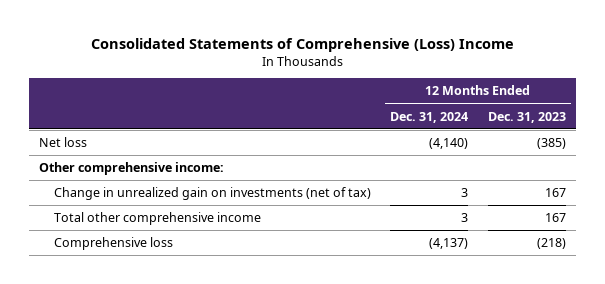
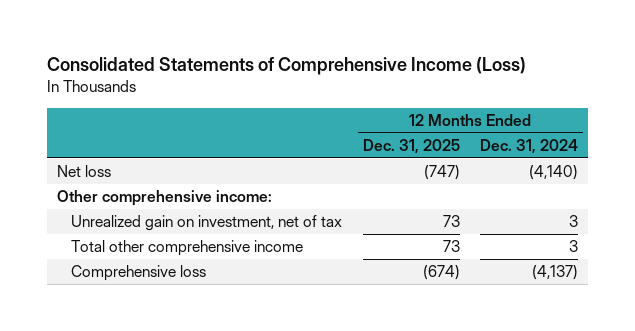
[90,37,514,52] Consolidated Statements of Comprehensive (Loss) Income -> [47,57,527,76] Consolidated Statements of Comprehensive Income (Loss)
[488,111,567,123] Dec. 31, 2023 -> none
none -> [362,138,460,154] Dec. 31, 2025
[53,187,371,201] Change in unrealized gain on investments (net of tax) -> [71,215,343,232] Unrealized gain on investment, net of tax

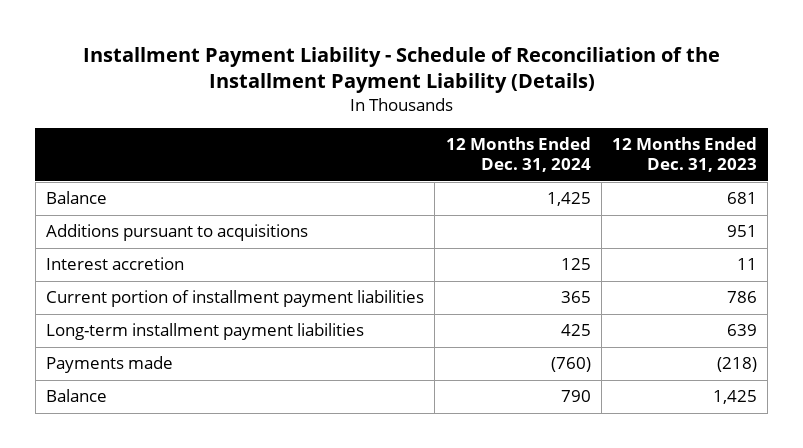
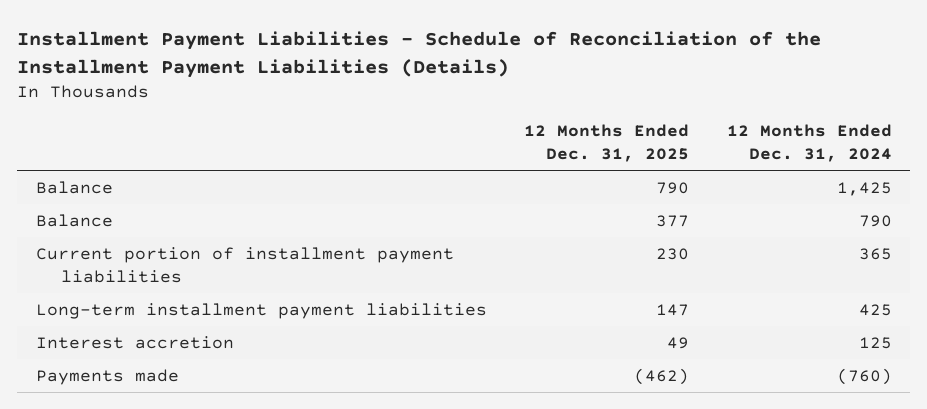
[82,46,720,93] Installment Payment Liability - Schedule of Reconciliation of the Installment Payment Liability (Details) -> [17,30,822,78] Installment Payment Liabilities - Schedule of Reconciliation of the Installment Payment Liabilities (Details)
[612,137,758,173] 12 Months Ended Dec. 31, 2023 -> none
none -> [524,124,690,163] 12 Months Ended Dec. 31, 2025
[46,224,309,242] Additions pursuant to acquisitions -> none
[46,389,108,403] Balance -> [35,213,113,227] Balance
[46,257,185,271] Interest accretion -> [35,335,234,349] Interest accretion

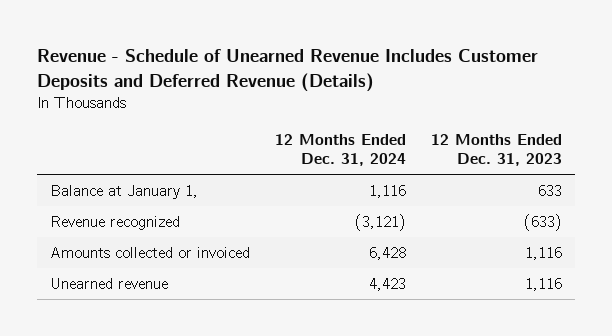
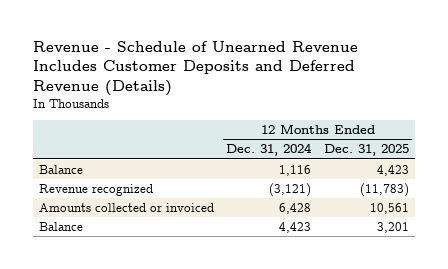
[431,134,563,167] 12 Months Ended Dec. 31, 2023 -> none
none -> [323,144,409,157] Dec. 31, 2025
[50,185,199,200] Balance at January 1, -> [38,164,83,174] Balance
[50,278,169,290] Unearned revenue -> [38,221,83,231] Balance

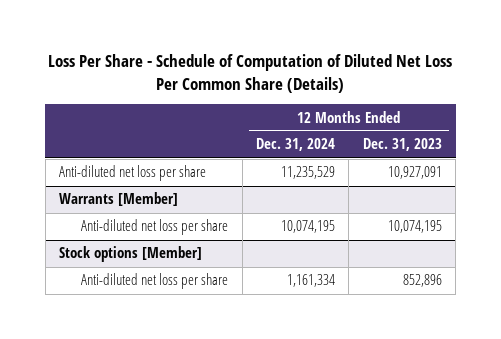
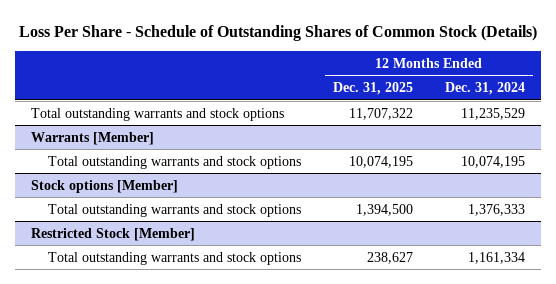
[48,54,453,93] Loss Per Share - Schedule of Computation of Diluted Net Loss Per Common Share (Details) -> [19,24,538,41] Loss Per Share - Schedule of Outstanding Shares of Common Stock (Details)
[362,138,442,152] Dec. 31, 2023 -> none
none -> [332,81,413,95] Dec. 31, 2025
[58,165,206,182] Anti-diluted net loss per share -> [31,107,285,121] Total outstanding warrants and stock options
[81,219,229,236] Anti-diluted net loss per share -> [47,155,301,169] Total outstanding warrants and stock options
none -> [47,203,301,217] Total outstanding warrants and stock options
none -> [31,227,196,241] Restricted Stock [Member]
[81,273,229,290] Anti-diluted net loss per share -> [47,251,301,265] Total outstanding warrants and stock options

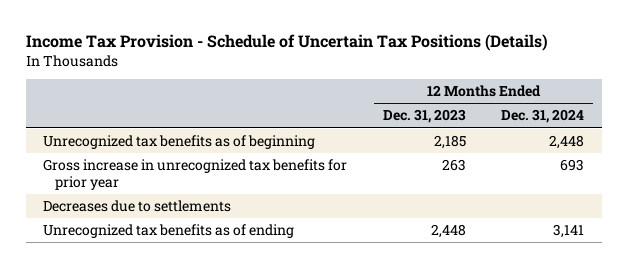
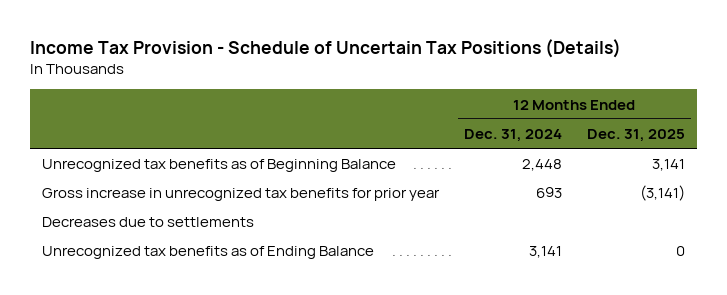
[382,109,466,124] Dec. 31, 2023 -> none
none -> [586,128,685,142] Dec. 31, 2025
[43,135,316,150] Unrecognized tax benefits as of beginning -> [42,159,397,173] Unrecognized tax benefits as of Beginning Balance
[43,224,295,239] Unrecognized tax benefits as of ending -> [42,246,375,260] Unrecognized tax benefits as of Ending Balance

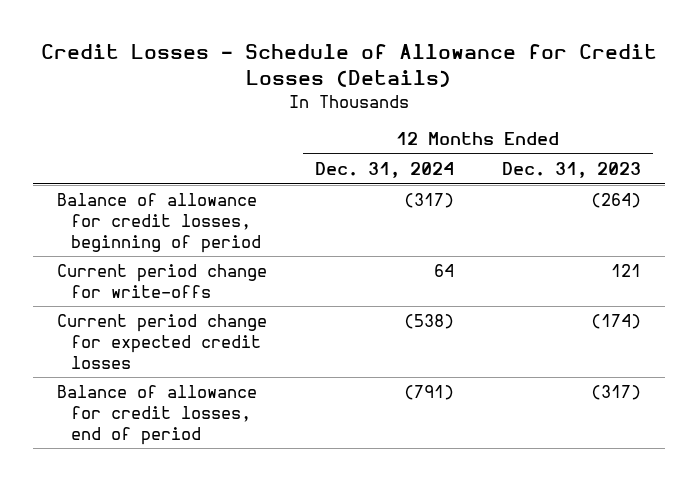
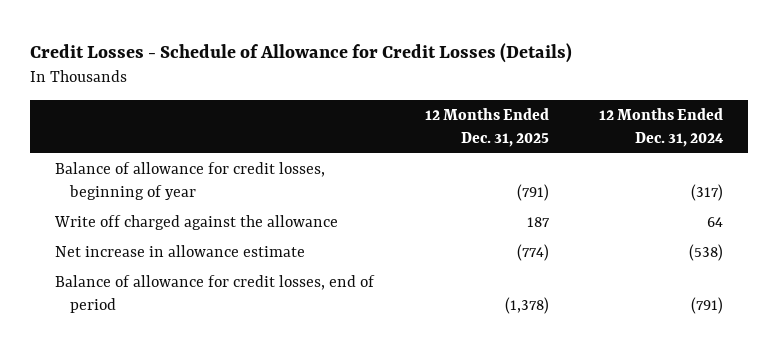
[501,162,641,179] Dec. 31, 2023 -> none
none -> [424,108,549,147] 12 Months Ended Dec. 31, 2025
[57,193,261,253] Balance of allowance for credit losses, beginning of period -> [55,162,326,200] Balance of allowance for credit losses, beginning of year
[57,264,268,298] Current period change for write-offs -> [54,215,339,231] Write off charged against the allowance
[57,314,268,369] Current period change for expected credit losses -> [55,245,306,258] Net increase in allowance estimate

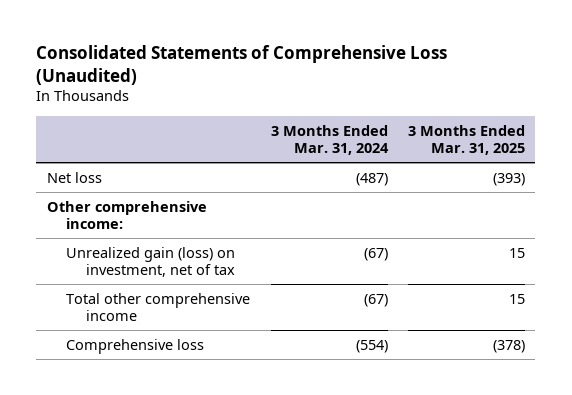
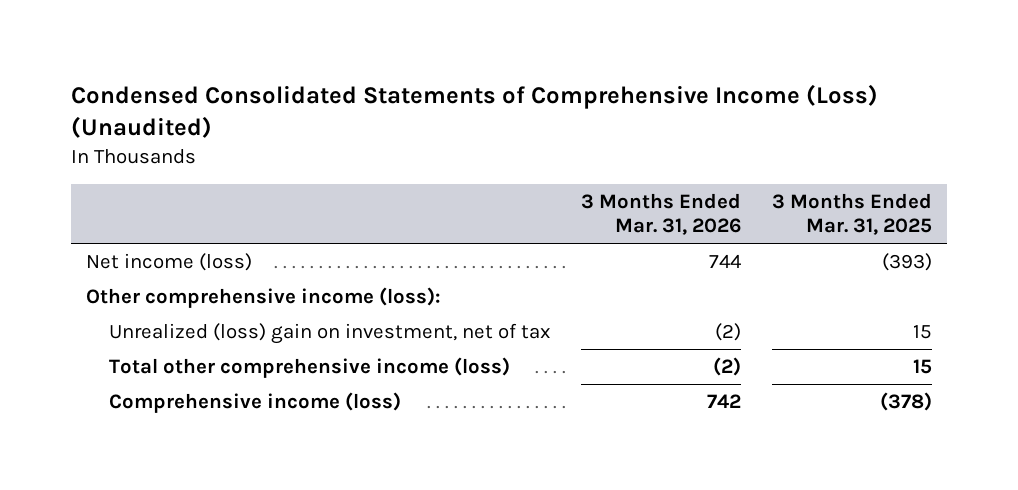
[36,45,448,85] Consolidated Statements of Comprehensive Loss (Unaudited) -> [70,83,878,139] Condensed Consolidated Statements of Comprehensive Income (Loss) (Unaudited)
[270,124,389,156] 3 Months Ended Mar. 31, 2024 -> none
none -> [581,192,742,236] 3 Months Ended Mar. 31, 2026
[46,171,102,183] Net loss -> [86,253,253,272] Net income (loss)
[46,200,207,230] Other comprehensive income: -> [86,287,442,309] Other comprehensive income (loss):
[66,246,236,278] Unrealized gain (loss) on investment, net of tax -> [109,323,551,345] Unrealized (loss) gain on investment, net of tax
[66,292,251,322] Total other comprehensive income -> [109,357,511,379] Total other comprehensive income (loss)
[66,338,205,354] Comprehensive loss -> [109,392,402,414] Comprehensive income (loss)

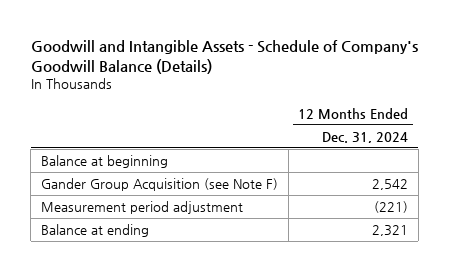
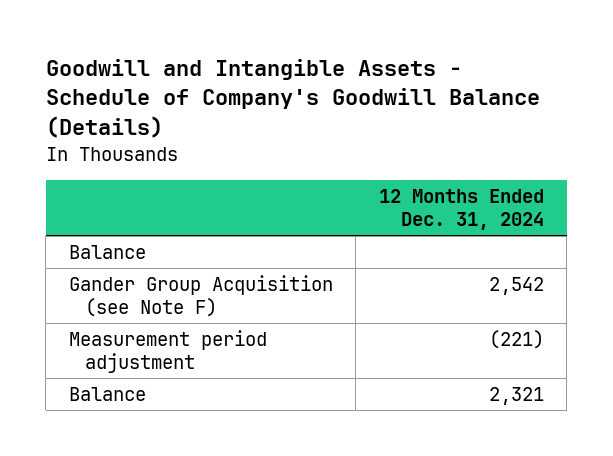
[40,155,168,169] Balance at beginning -> [68,245,146,260] Balance
[40,224,149,238] Balance at ending -> [68,387,146,402] Balance

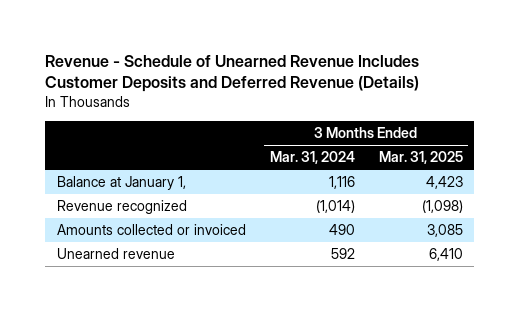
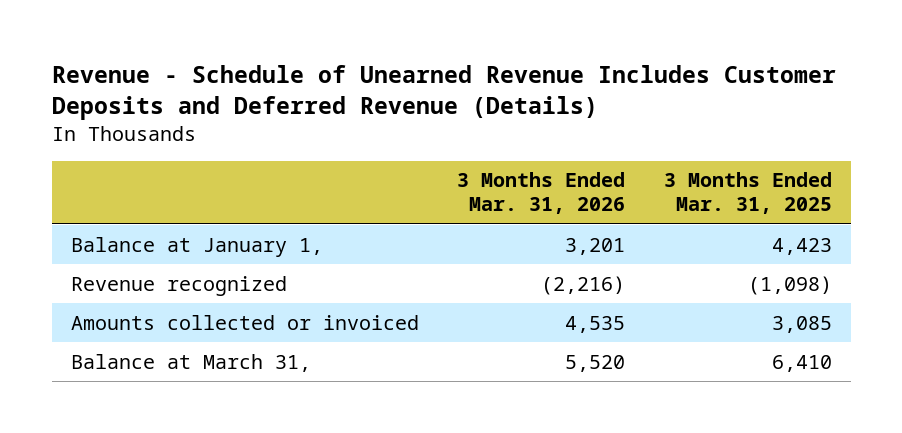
[269,151,355,165] Mar. 31, 2024 -> none
none -> [457,172,626,215] 3 Months Ended Mar. 31, 2026
[57,248,176,260] Unearned revenue -> [70,353,311,372] Balance at March 31,

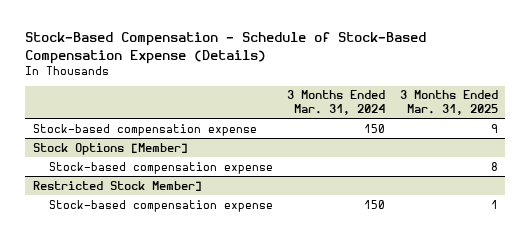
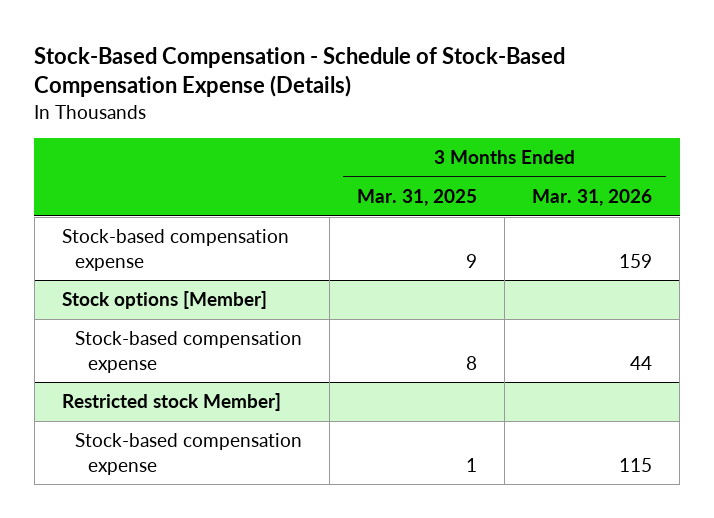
[287,90,386,115] 3 Months Ended Mar. 31, 2024 -> none
none -> [532,189,653,207] Mar. 31, 2026
[32,142,188,155] Stock Options [Member] -> [61,291,267,310] Stock options [Member]
[32,180,202,191] Restricted Stock Member] -> [61,393,281,412] Restricted stock Member]

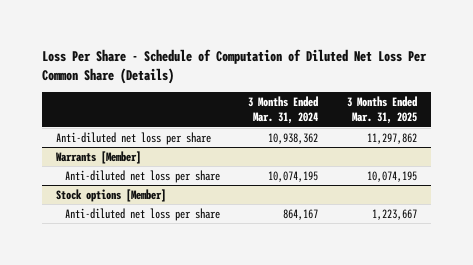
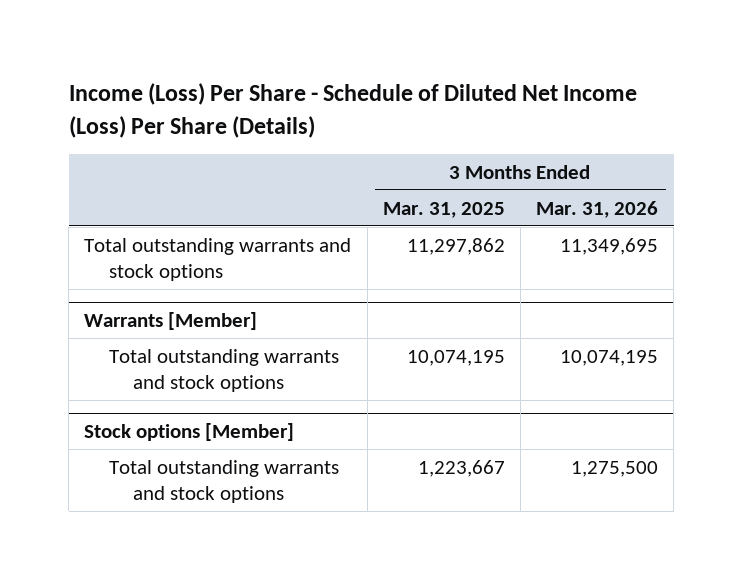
[42,48,428,84] Loss Per Share - Schedule of Computation of Diluted Net Loss Per Common Share (Details) -> [68,83,637,138] Income (Loss) Per Share - Schedule of Diluted Net Income (Loss) Per Share (Details)
[248,95,319,125] 3 Months Ended Mar. 31, 2024 -> none
none -> [536,200,659,218] Mar. 31, 2026
[56,131,212,145] Anti-diluted net loss per share -> [84,237,352,281] Total outstanding warrants and stock options
[64,169,220,183] Anti-diluted net loss per share -> [108,348,339,392] Total outstanding warrants and stock options
[64,207,220,221] Anti-diluted net loss per share -> [108,459,339,503] Total outstanding warrants and stock options

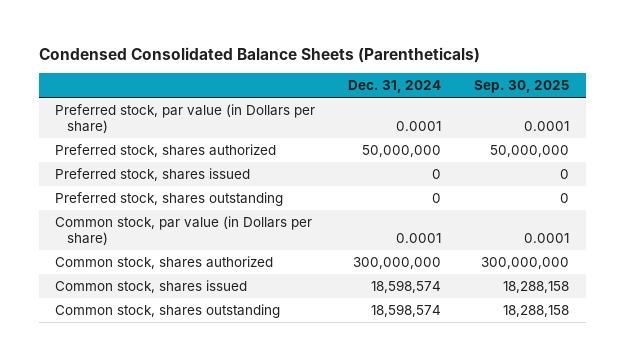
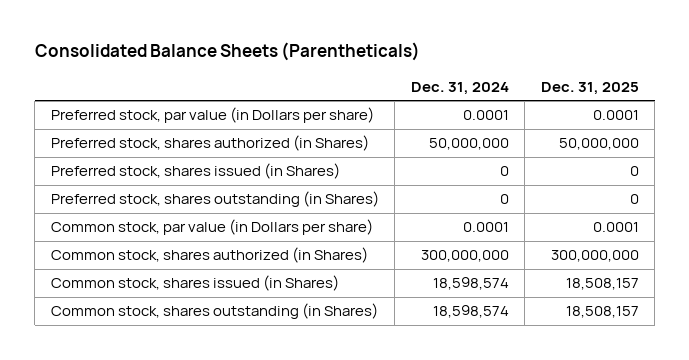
[38,46,480,63] Condensed Consolidated Balance Sheets (Parentheticals) -> [34,42,420,62] Consolidated Balance Sheets (Parentheticals)
[474,80,570,94] Sep. 30, 2025 -> none
none -> [540,81,639,95] Dec. 31, 2025
[55,143,277,157] Preferred stock, shares authorized -> [50,135,369,152] Preferred stock, shares authorized (in Shares)
[55,167,251,181] Preferred stock, shares issued -> [50,163,340,180] Preferred stock, shares issued (in Shares)
[55,191,284,206] Preferred stock, shares outstanding -> [50,191,379,208] Preferred stock, shares outstanding (in Shares)
[55,255,274,269] Common stock, shares authorized -> [50,247,368,264] Common stock, shares authorized (in Shares)
[55,279,248,293] Common stock, shares issued -> [50,275,339,292] Common stock, shares issued (in Shares)
[55,303,281,318] Common stock, shares outstanding -> [50,303,378,320] Common stock, shares outstanding (in Shares)

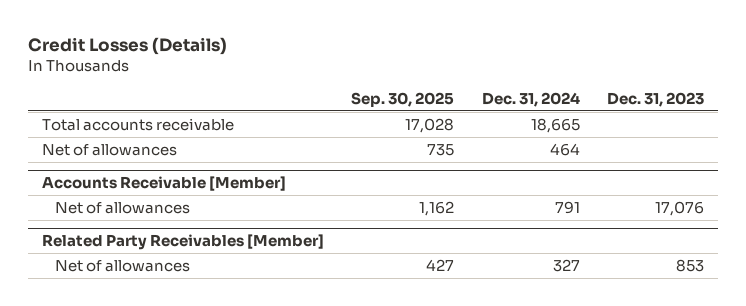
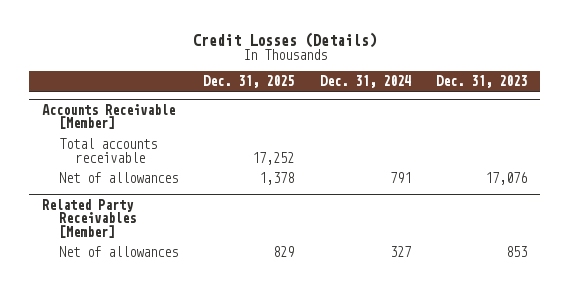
[351,91,455,107] Sep. 30, 2025 -> none
none -> [203,75,295,89] Dec. 31, 2025
[41,117,234,131] Total accounts receivable -> none
[41,143,177,156] Net of allowances -> none
none -> [58,138,157,163] Total accounts receivable

